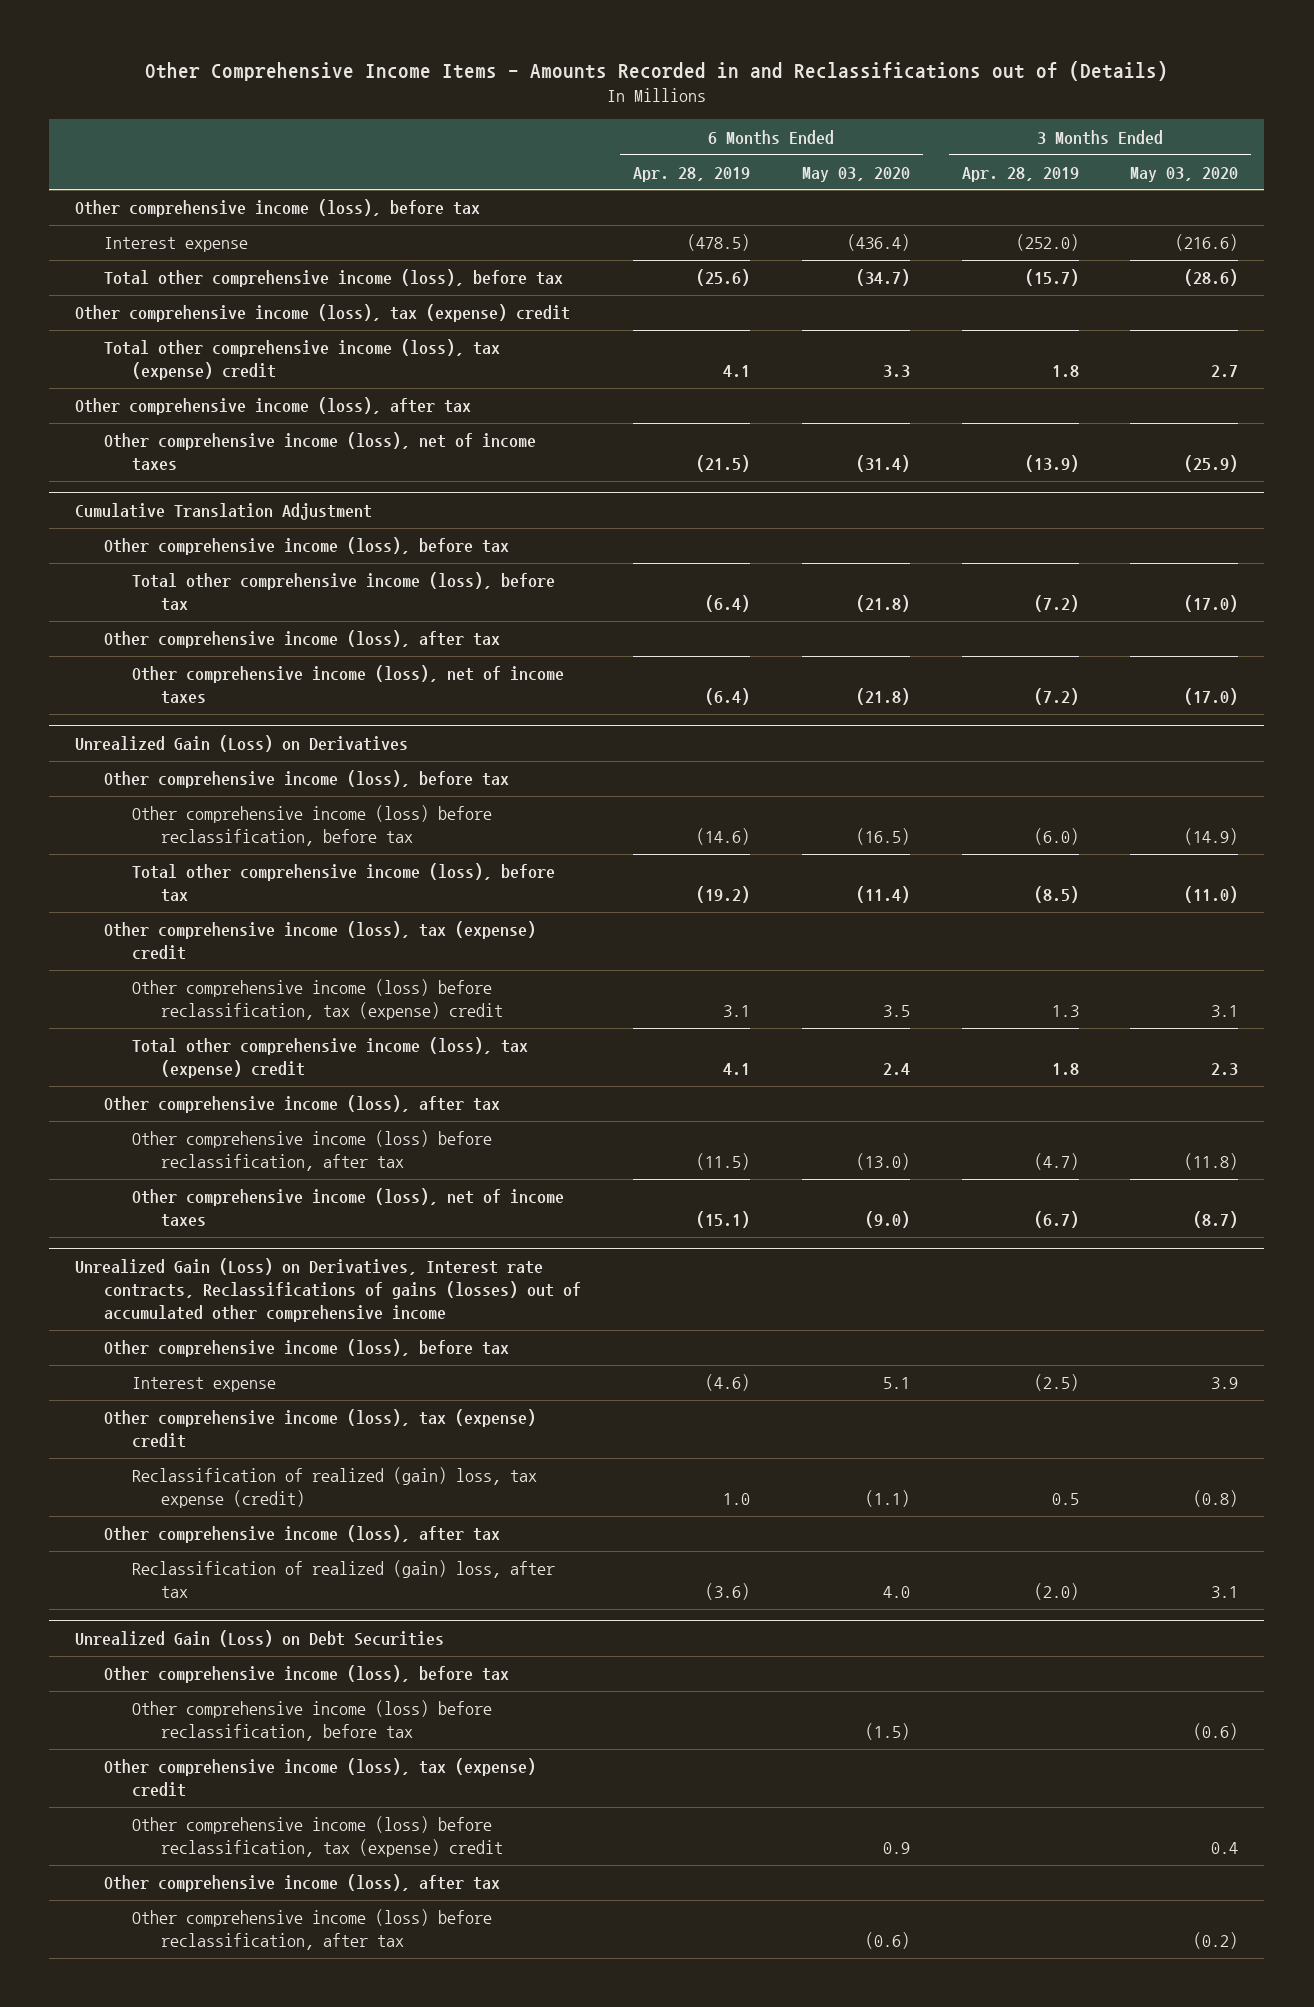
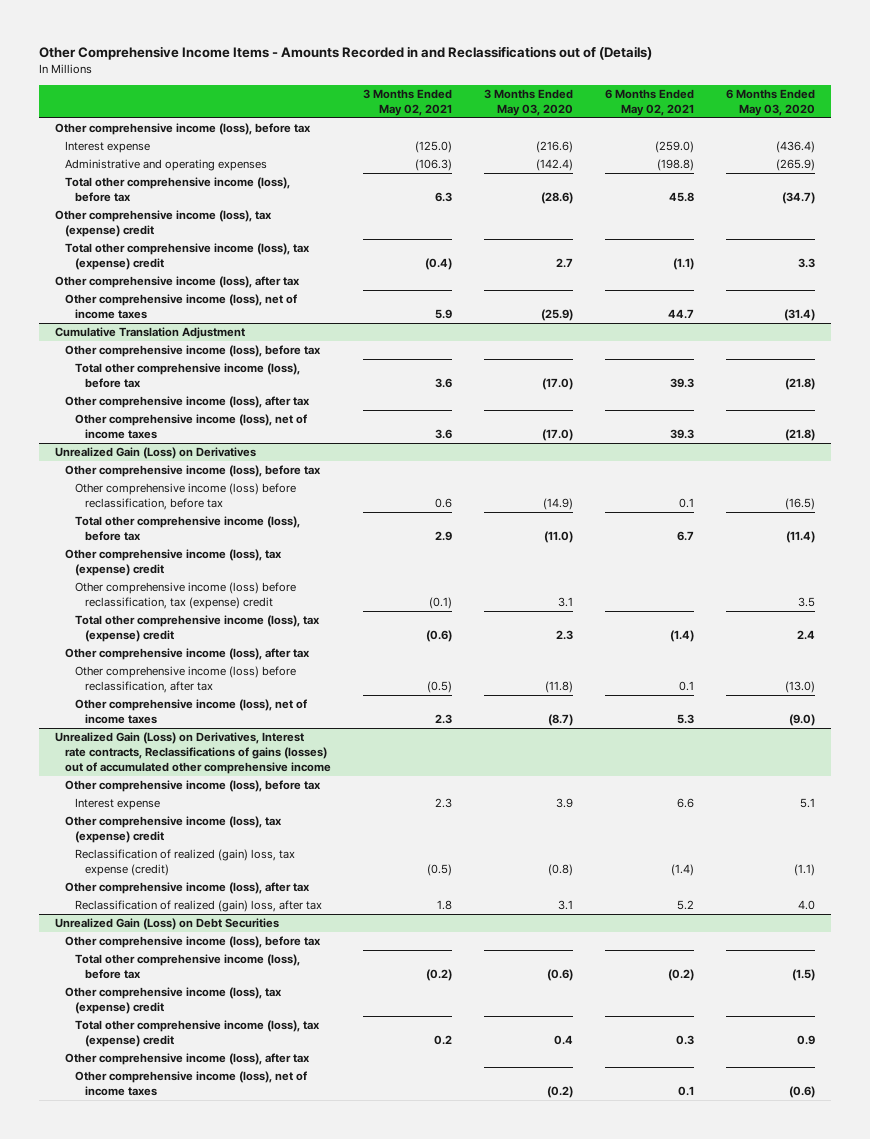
[632,166,750,182] Apr. 28, 2019 -> none
[961,166,1079,182] Apr. 28, 2019 -> none
none -> [363,88,453,116] 3 Months Ended May 02, 2021
none -> [604,88,694,116] 6 Months Ended May 02, 2021
none -> [65,159,268,172] Administrative and operating expenses
[132,1700,493,1742] Other comprehensive income (loss) before reclassification, before tax -> [74,954,300,980] Total other comprehensive income (loss), before tax
[132,1816,504,1858] Other comprehensive income (loss) before reclassification, tax (expense) credit -> [74,1020,320,1048] Total other comprehensive income (loss), tax (expense) credit
[132,1909,493,1951] Other comprehensive income (loss) before reclassification, after tax -> [74,1071,307,1097] Other comprehensive income (loss), net of income taxes

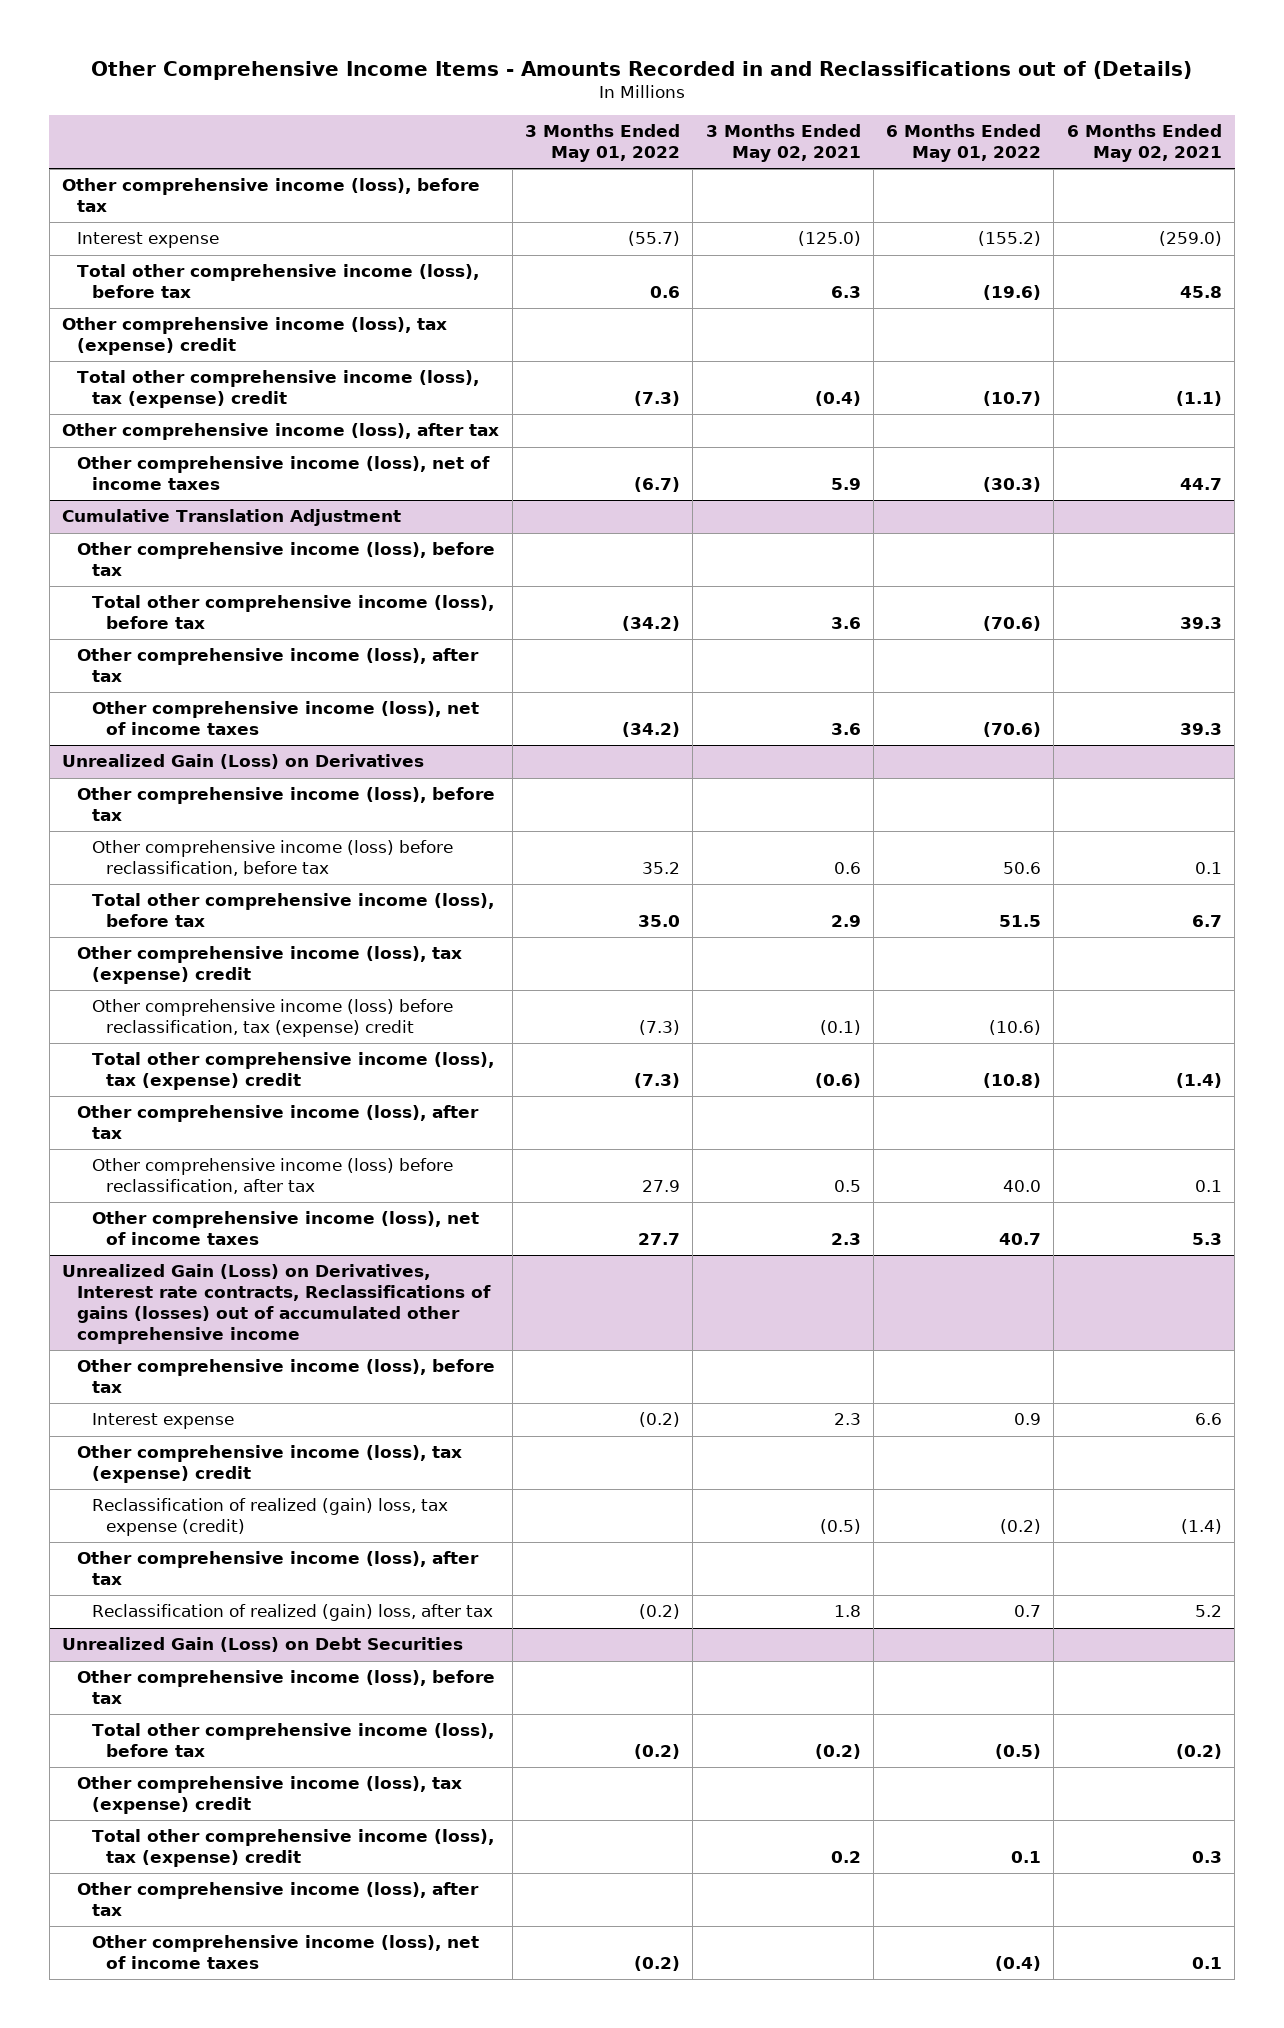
[483,88,573,116] 3 Months Ended May 03, 2020 -> none
[725,88,815,116] 6 Months Ended May 03, 2020 -> none
none -> [524,124,680,163] 3 Months Ended May 01, 2022
none -> [886,124,1042,163] 6 Months Ended May 01, 2022
[65,159,268,172] Administrative and operating expenses -> none
[427,681,453,694] (0.5) -> [833,1180,861,1193] 0.5

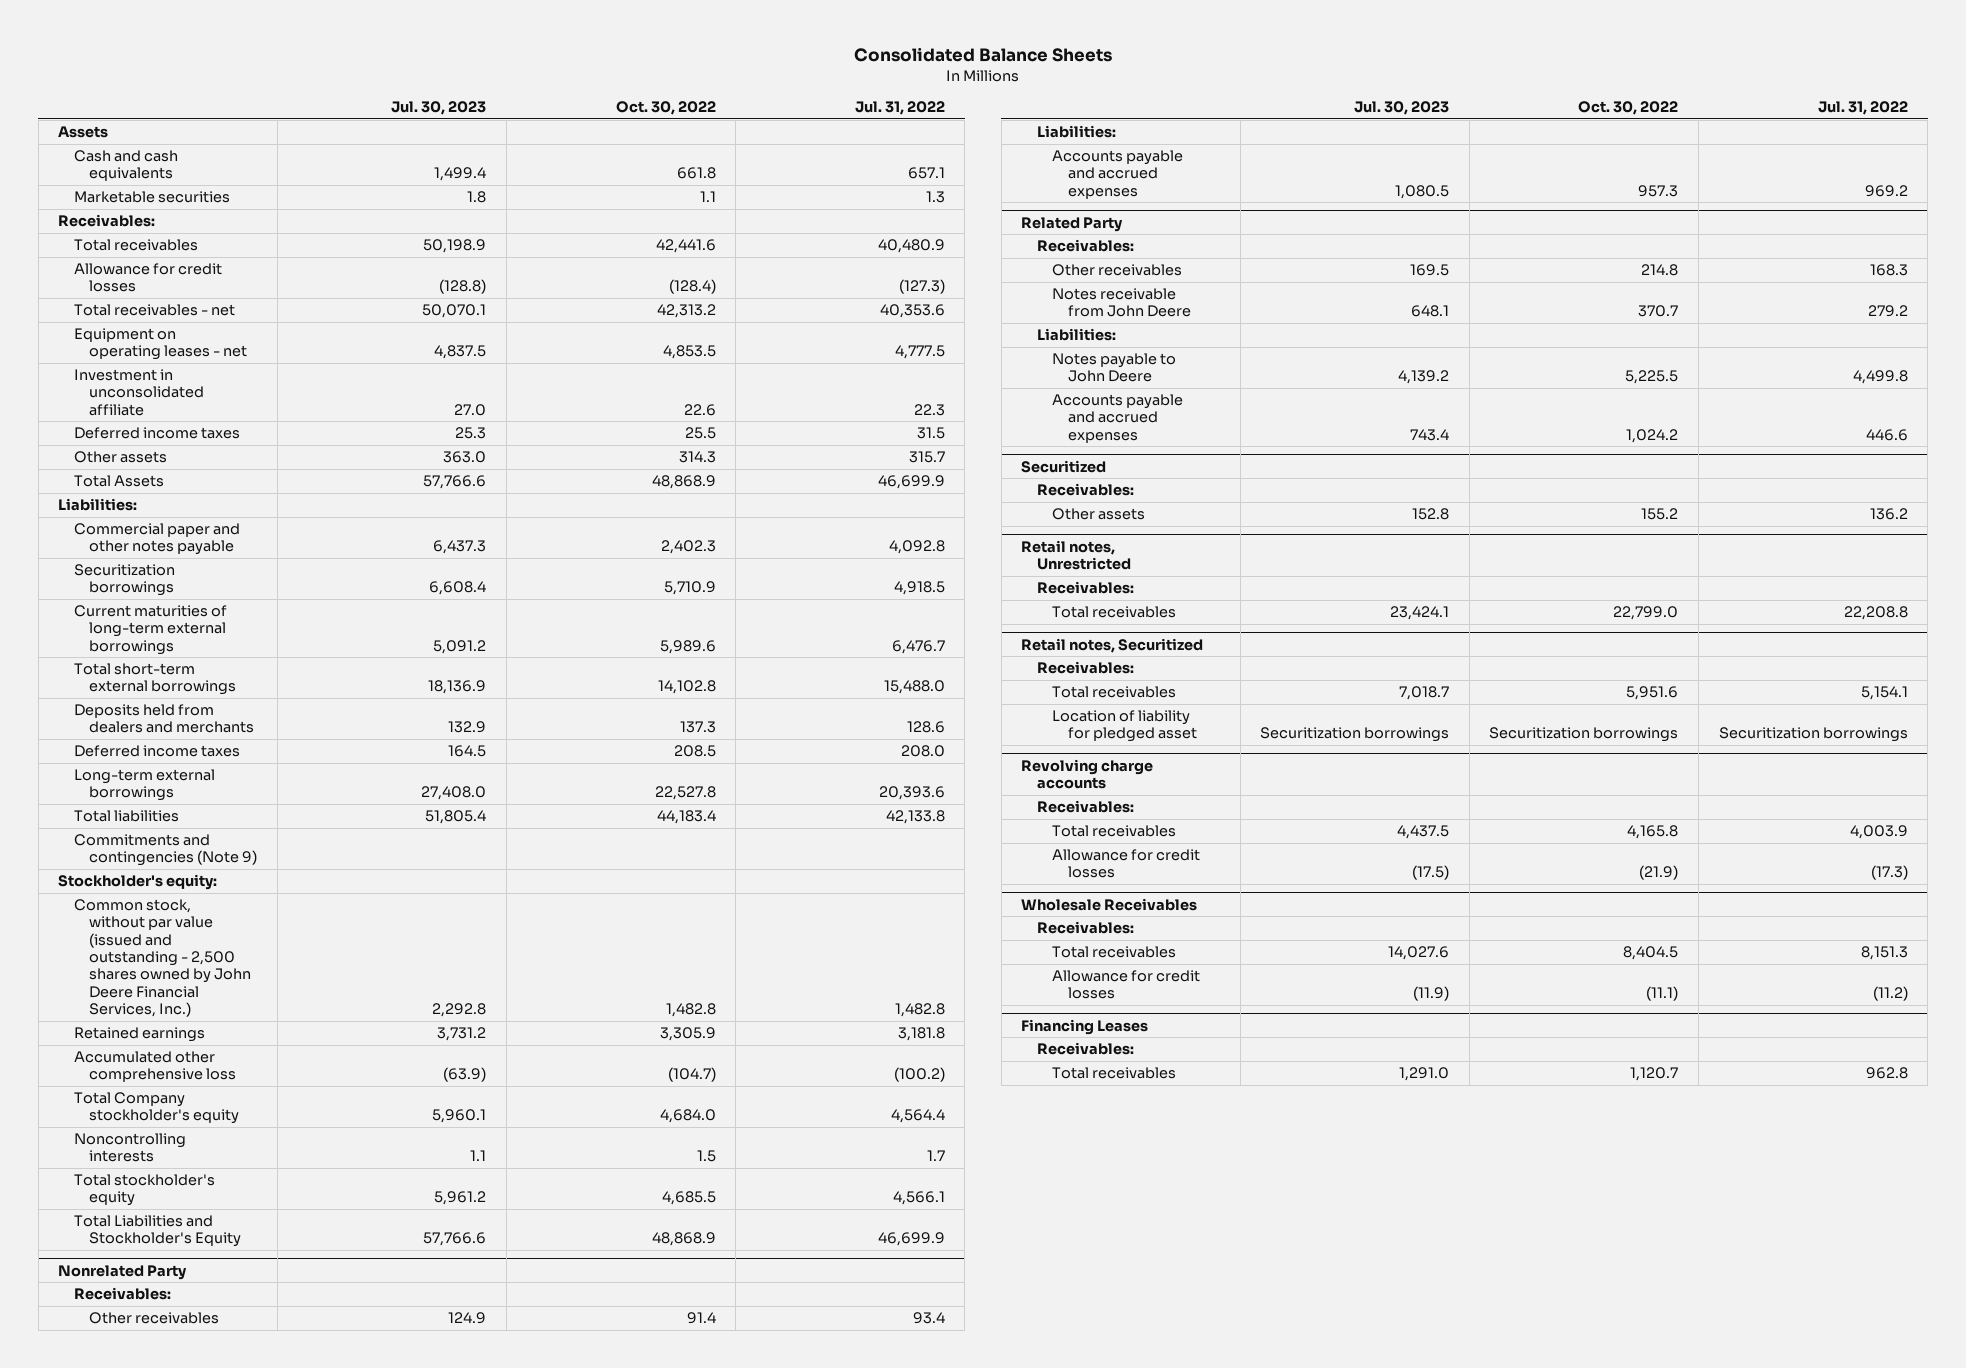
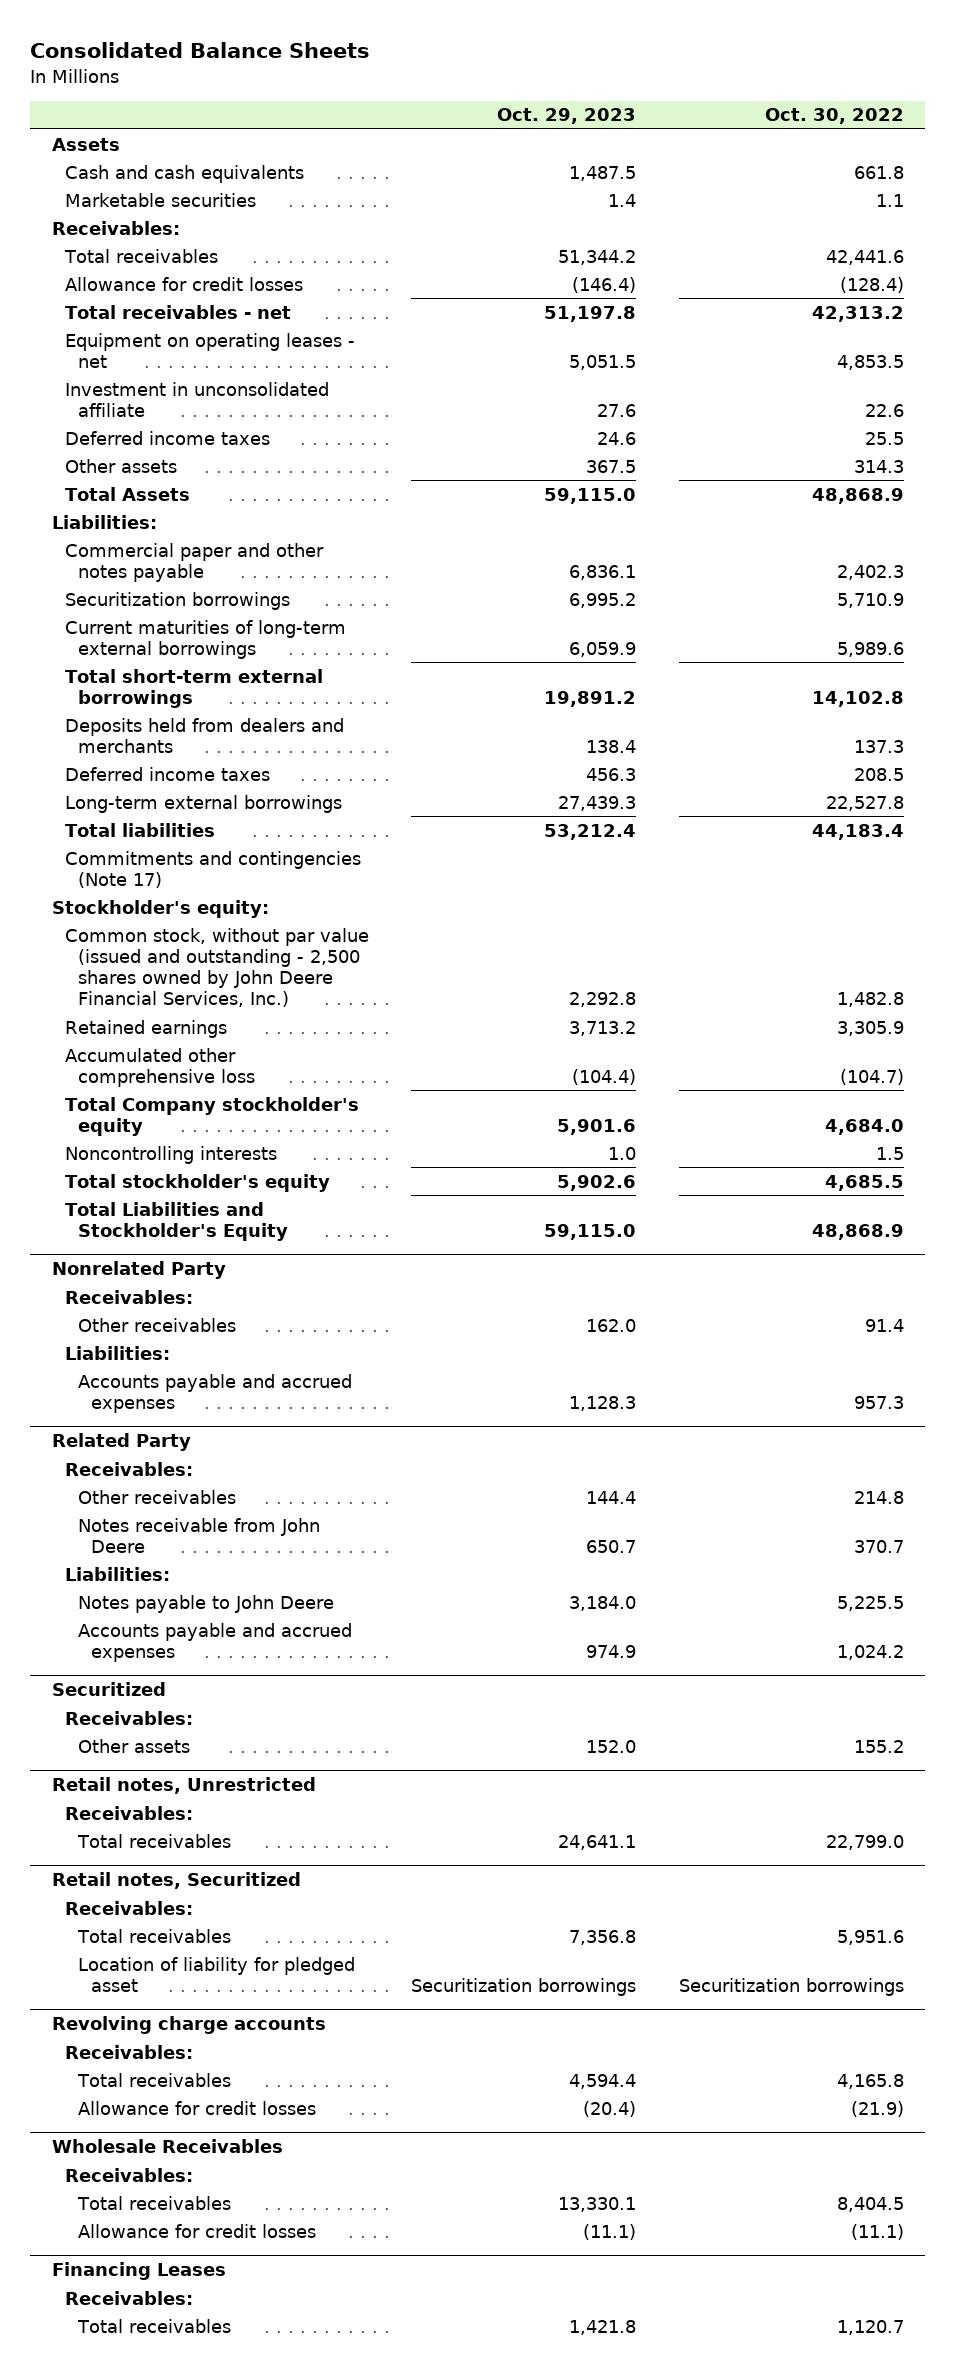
[391,101,487,116] Jul. 30, 2023 -> none
[854,101,945,116] Jul. 31, 2022 -> none
none -> [497,108,637,125] Oct. 29, 2023
[73,834,258,867] Commitments and contingencies (Note 9) -> [64,850,361,888] Commitments and contingencies (Note 17)

